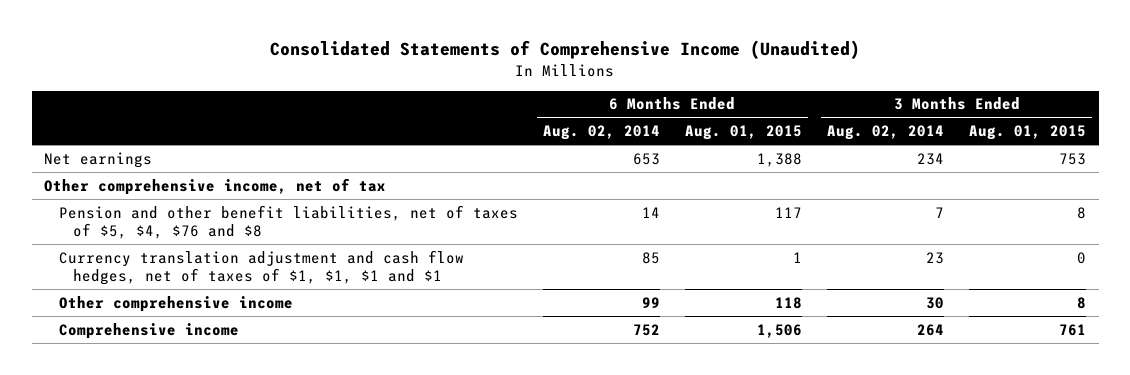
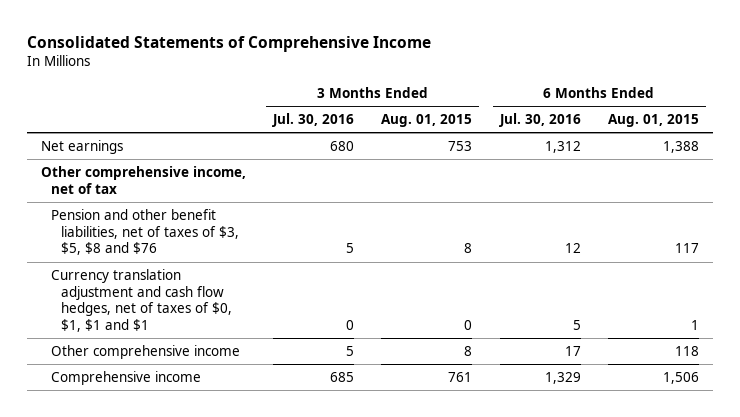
[270,40,861,60] Consolidated Statements of Comprehensive Income (Unaudited) -> [26,36,431,53] Consolidated Statements of Comprehensive Income
[542,125,660,141] Aug. 02, 2014 -> none
[827,125,945,141] Aug. 02, 2014 -> none
none -> [272,112,355,127] Jul. 30, 2016
none -> [498,112,581,127] Jul. 30, 2016
[58,204,518,240] Pension and other benefit liabilities, net of taxes of $5, $4, $76 and $8 -> [50,208,239,256] Pension and other benefit liabilities, net of taxes of $3, $5, $8 and $76
[58,249,464,286] Currency translation adjustment and cash flow hedges, net of taxes of $1, $1, $1 and $1 -> [50,268,232,333] Currency translation adjustment and cash flow hedges, net of taxes of $0, $1, $1 and $1

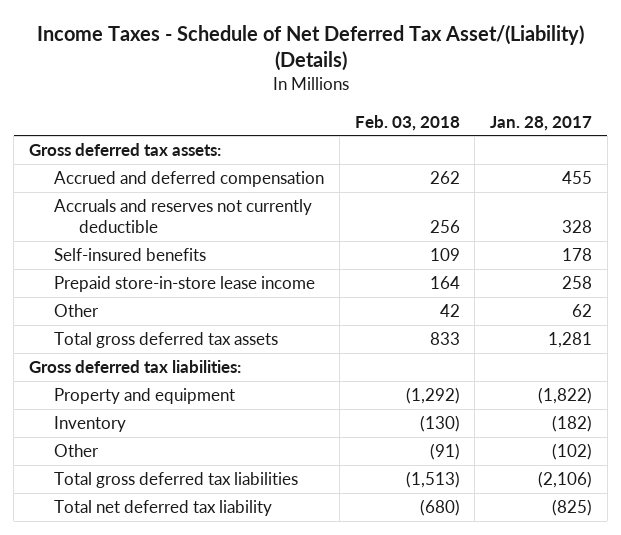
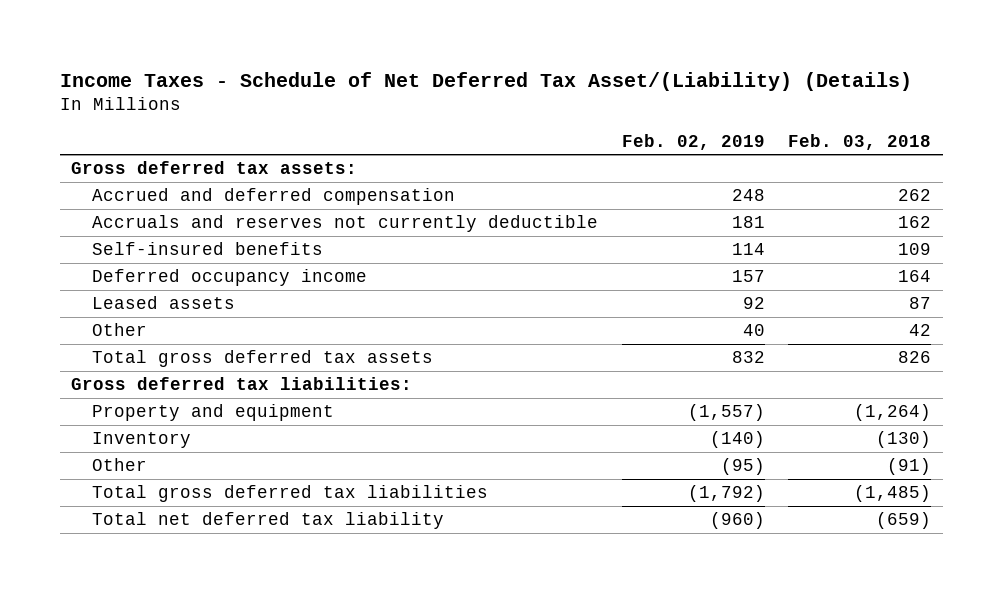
[490,115,593,131] Jan. 28, 2017 -> none
none -> [621,133,765,150] Feb. 02, 2019
[429,220,460,234] 256 -> [898,216,932,229] 162
[53,276,315,293] Prepaid store-in-store lease income -> [92,269,368,287] Deferred occupancy income
none -> [92,296,236,310] Leased assets
[429,332,460,346] 833 -> [898,351,932,364] 826
[405,387,460,405] (1,292) -> [854,404,932,422] (1,264)
[405,471,460,489] (1,513) -> [854,485,932,503] (1,485)
[419,499,460,517] (680) -> [876,512,932,530] (659)

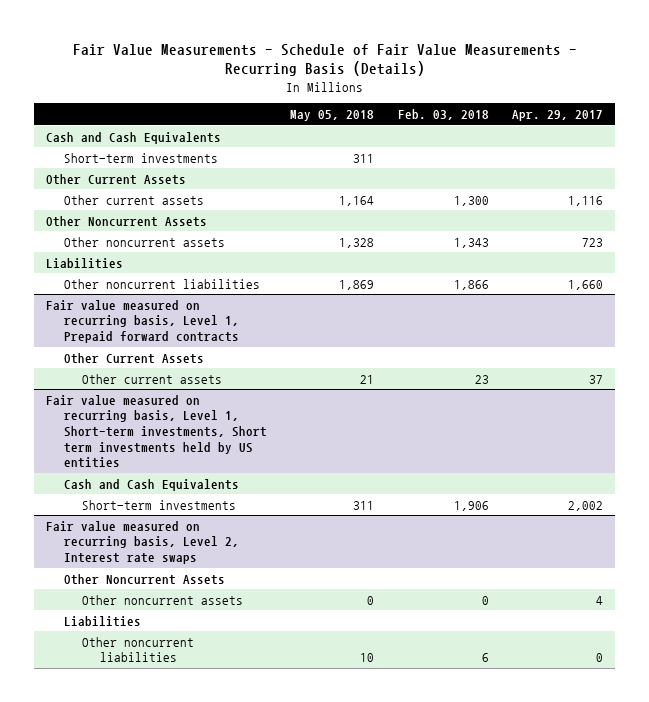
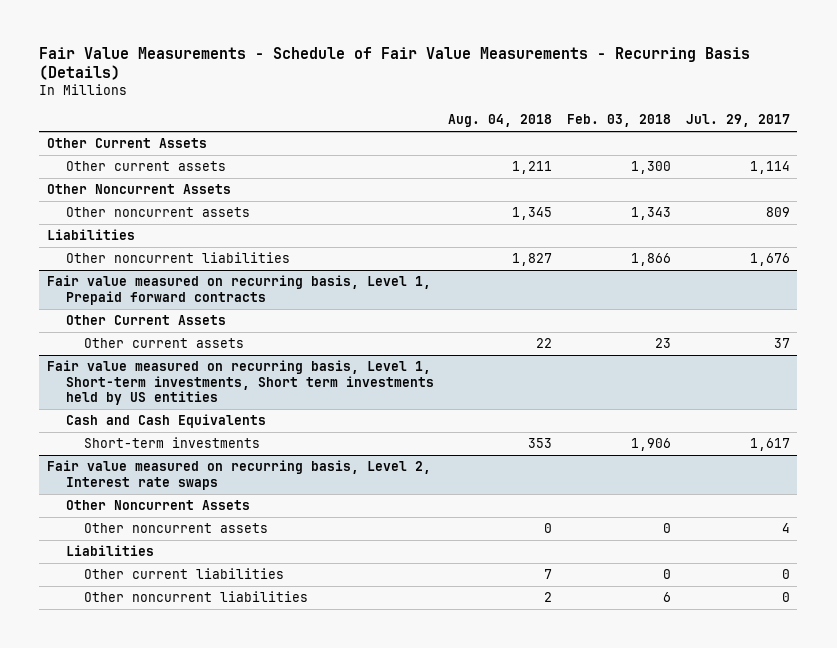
[290,110,375,122] May 05, 2018 -> none
[512,110,604,122] Apr. 29, 2017 -> none
none -> [448,114,553,128] Aug. 04, 2018
none -> [685,114,790,128] Jul. 29, 2017
[45,131,221,144] Cash and Cash Equivalents -> none
[63,152,218,163] Short-term investments -> none
none -> [84,568,285,580] Other current liabilities

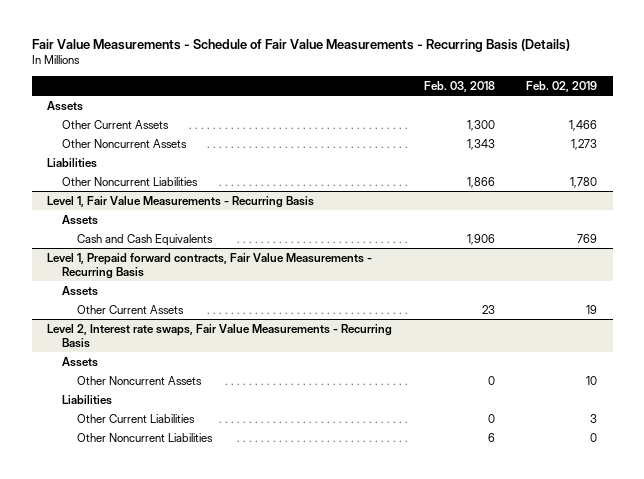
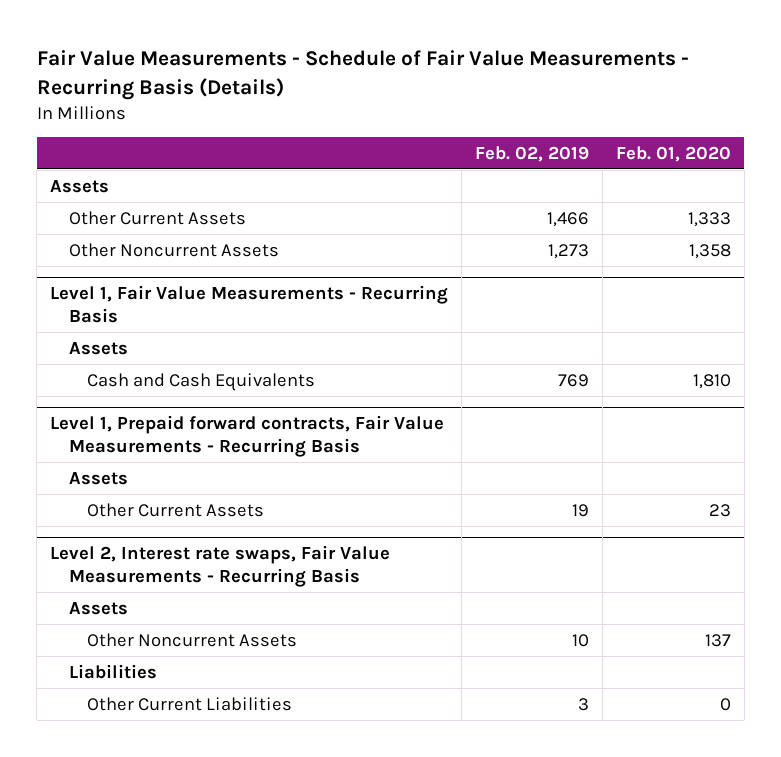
[423,80,495,92] Feb. 03, 2018 -> none
none -> [615,145,731,162] Feb. 01, 2020
[47,157,98,168] Liabilities -> none
[62,176,199,186] Other Noncurrent Liabilities -> none
[77,432,214,442] Other Noncurrent Liabilities -> none

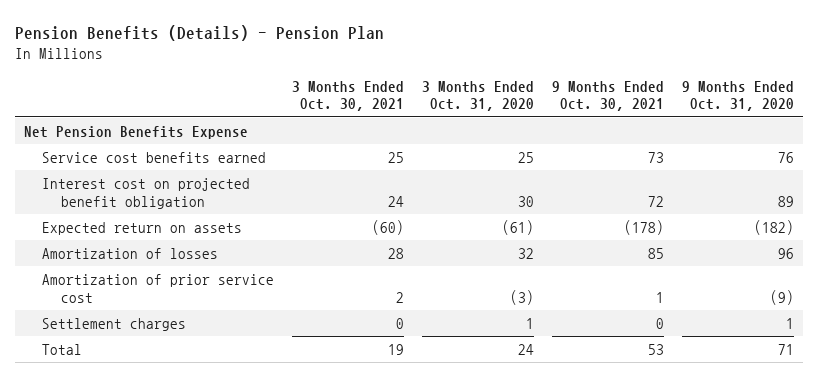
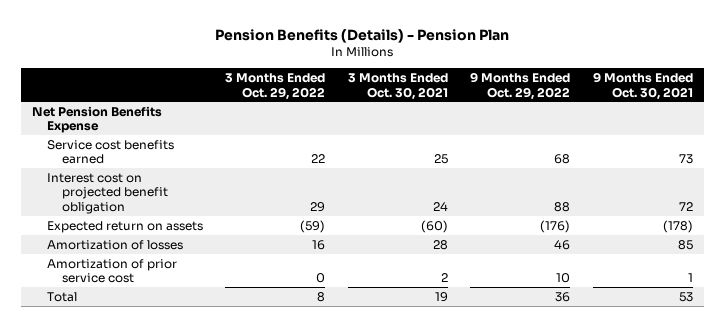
[422,80,535,112] 3 Months Ended Oct. 31, 2020 -> none
[682,80,795,112] 9 Months Ended Oct. 31, 2020 -> none
none -> [225,72,326,100] 3 Months Ended Oct. 29, 2022
none -> [470,71,571,100] 9 Months Ended Oct. 29, 2022
[42,317,187,331] Settlement charges -> none

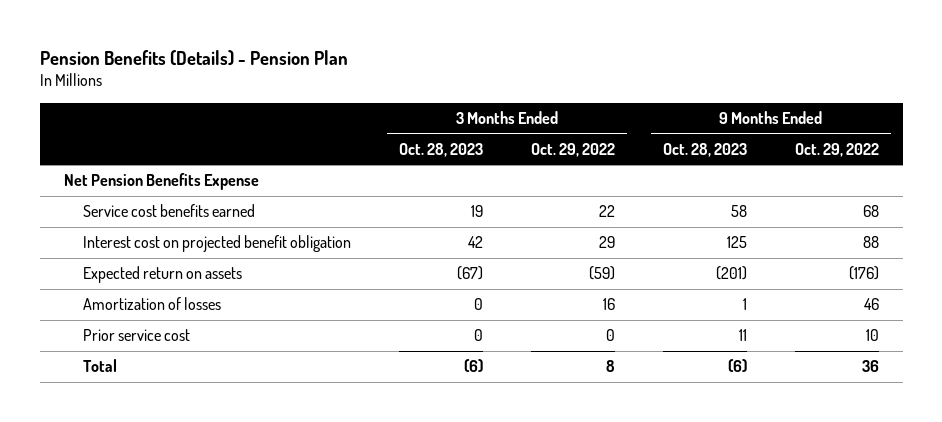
[347,72,448,100] 3 Months Ended Oct. 30, 2021 -> none
[592,71,693,100] 9 Months Ended Oct. 30, 2021 -> none
none -> [398,142,483,157] Oct. 28, 2023
none -> [662,142,747,157] Oct. 28, 2023
[47,258,178,284] Amortization of prior service cost -> [83,329,191,342] Prior service cost

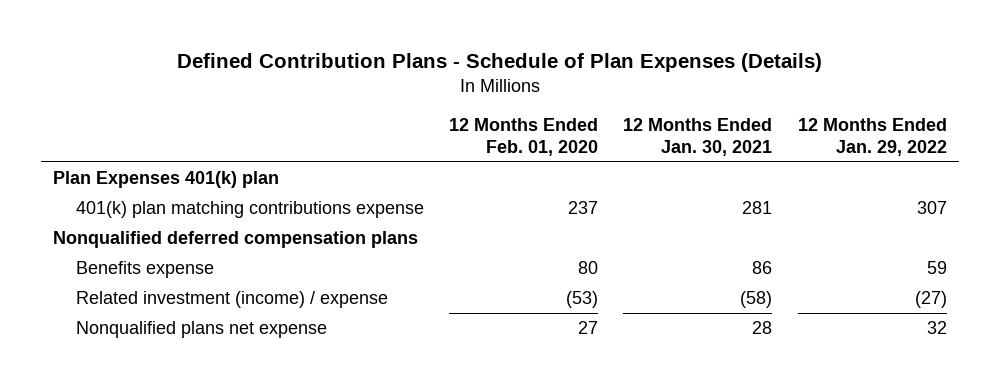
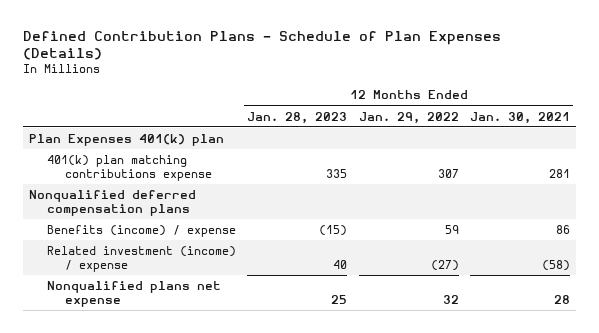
[449,118,599,157] 12 Months Ended Feb. 01, 2020 -> none
none -> [247,111,348,124] Jan. 28, 2023
[76,261,215,279] Benefits expense -> [46,224,236,237] Benefits (income) / expense

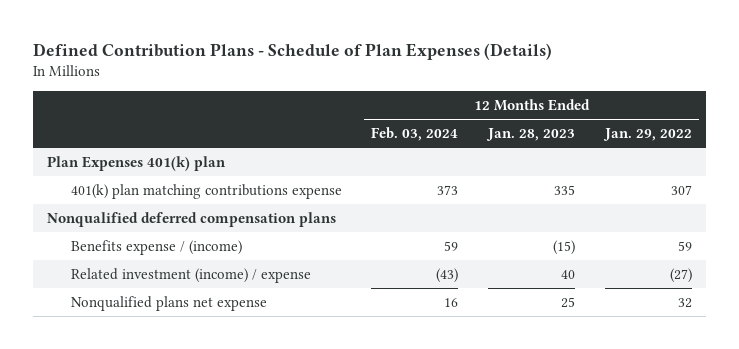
[470,111,571,124] Jan. 30, 2021 -> none
none -> [371,127,459,142] Feb. 03, 2024
[46,224,236,237] Benefits (income) / expense -> [70,239,242,255] Benefits expense / (income)

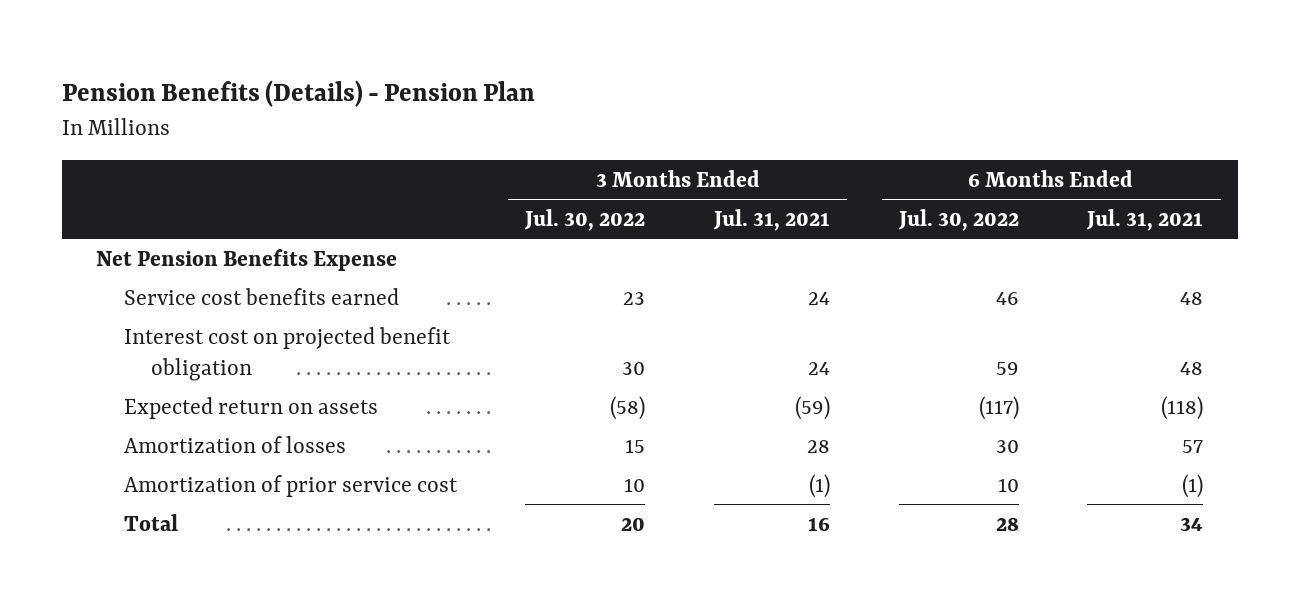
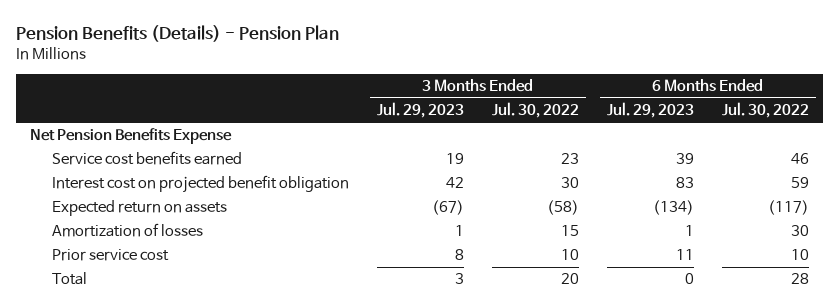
[713,209,831,232] Jul. 31, 2021 -> none
[1086,209,1204,232] Jul. 31, 2021 -> none
none -> [377,102,465,119] Jul. 29, 2023
none -> [606,102,694,119] Jul. 29, 2023
[123,474,458,497] Amortization of prior service cost -> [52,249,170,262] Prior service cost

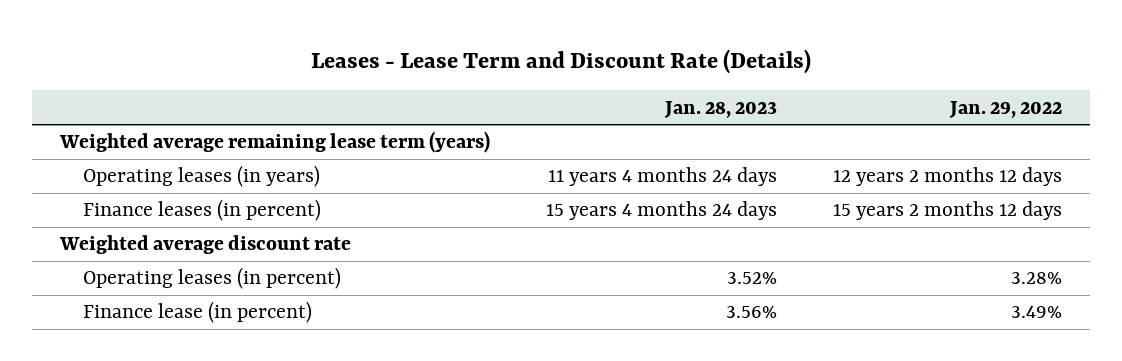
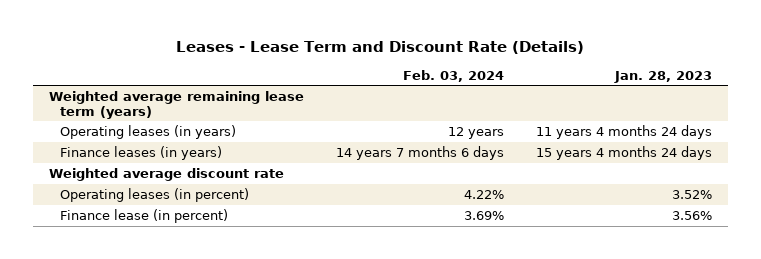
[948,100,1062,118] Jan. 29, 2022 -> none
none -> [402,69,504,82] Feb. 03, 2024
[82,199,321,222] Finance leases (in percent) -> [60,145,223,160] Finance leases (in years)

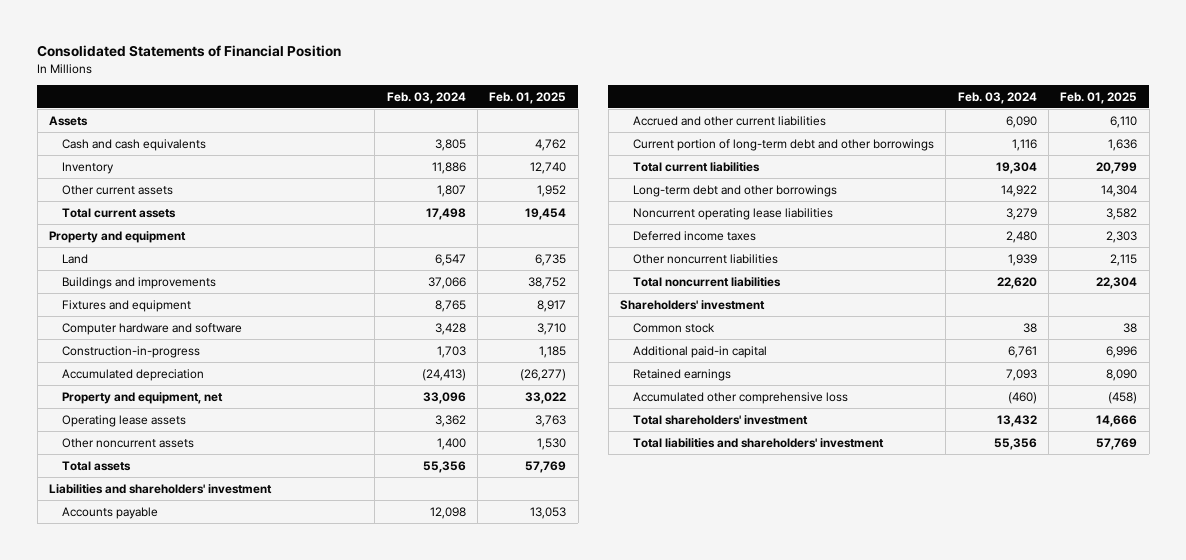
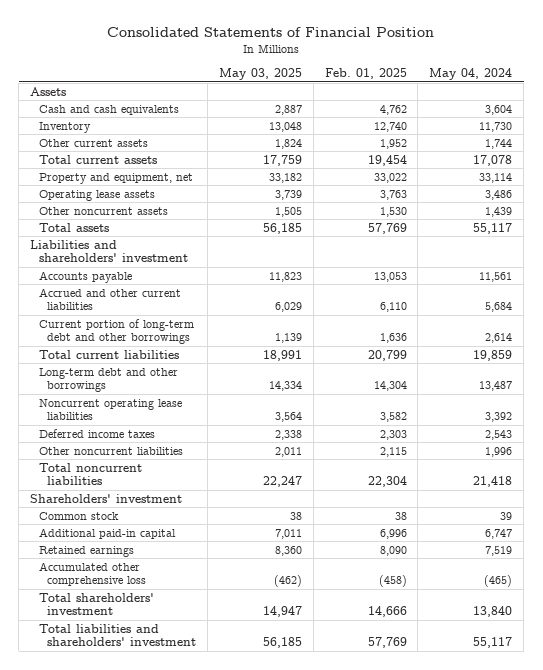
[386,91,466,104] Feb. 03, 2024 -> none
none -> [218,68,302,81] May 03, 2025
none -> [429,68,513,81] May 04, 2024
[49,230,187,243] Property and equipment -> none
[61,253,88,264] Land -> none
[61,276,216,289] Buildings and improvements -> none
[61,299,191,312] Fixtures and equipment -> none
[61,322,242,335] Computer hardware and software -> none
[61,345,200,358] Construction-in-progress -> none
[61,368,204,381] Accumulated depreciation -> none

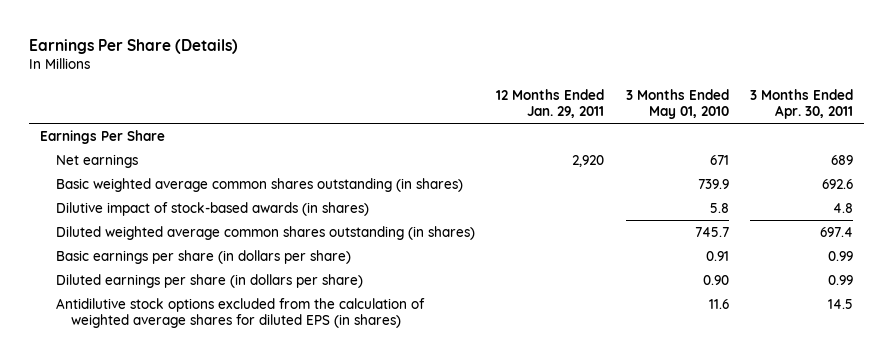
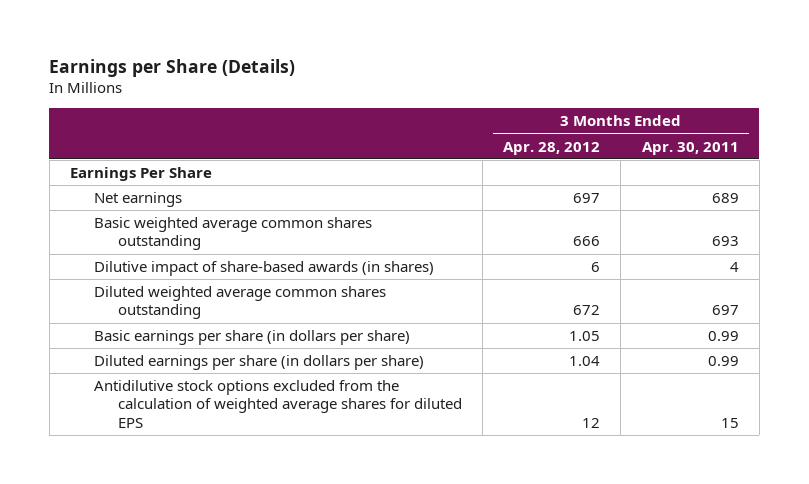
[29,38,239,54] Earnings Per Share (Details) -> [49,58,296,77] Earnings per Share (Details)
[496,88,605,119] 12 Months Ended Jan. 29, 2011 -> none
[625,88,729,120] 3 Months Ended May 01, 2010 -> none
none -> [503,141,601,155] Apr. 28, 2012
[55,177,463,192] Basic weighted average common shares outstanding (in shares) -> [93,217,372,251] Basic weighted average common shares outstanding
[822,178,854,189] 692.6 -> [711,236,739,247] 693
[55,201,369,216] Dilutive impact of stock-based awards (in shares) -> [93,261,434,277] Dilutive impact of share-based awards (in shares)
[833,202,854,213] 4.8 -> [729,262,739,273] 4
[55,225,475,240] Diluted weighted average common shares outstanding (in shares) -> [93,286,386,320] Diluted weighted average common shares outstanding
[820,226,854,237] 697.4 -> [711,305,739,316] 697
[55,297,425,329] Antidilutive stock options excluded from the calculation of weighted average shares for diluted EPS (in shares) -> [93,380,462,428] Antidilutive stock options excluded from the calculation of weighted average shares for diluted EPS
[828,298,854,309] 14.5 -> [720,417,739,428] 15

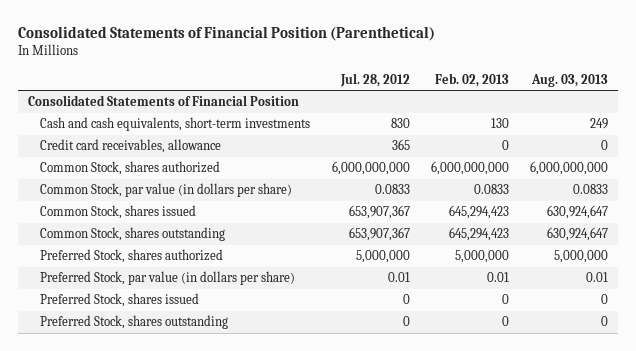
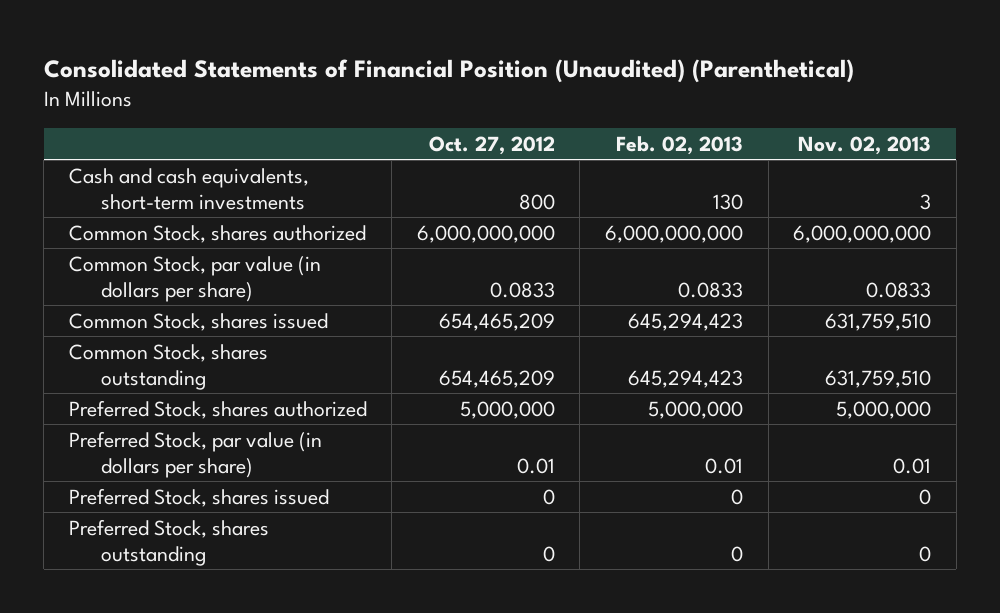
[17,25,435,41] Consolidated Statements of Financial Position (Parenthetical) -> [43,59,854,84] Consolidated Statements of Financial Position (Unaudited) (Parenthetical)
[339,72,410,87] Jul. 28, 2012 -> none
[530,73,608,87] Aug. 03, 2013 -> none
none -> [428,135,555,155] Oct. 27, 2012
none -> [798,135,932,155] Nov. 02, 2013
[28,95,300,107] Consolidated Statements of Financial Position -> none
[40,139,222,154] Credit card receivables, allowance -> none

